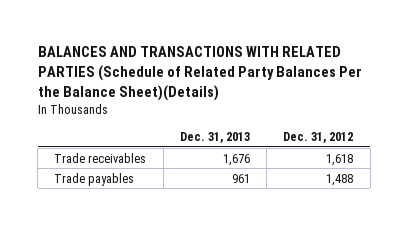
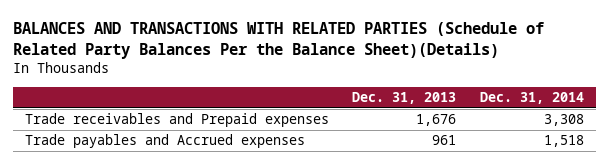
[283,132,354,144] Dec. 31, 2012 -> none
none -> [480,92,585,105] Dec. 31, 2014
[54,152,147,163] Trade receivables -> [24,113,329,128] Trade receivables and Prepaid expenses
[54,172,135,186] Trade payables -> [24,134,305,149] Trade payables and Accrued expenses

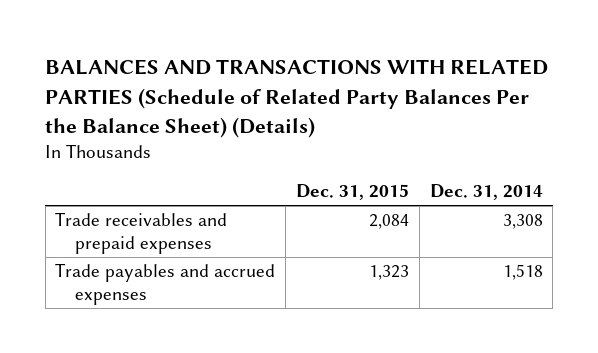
[12,21,544,60] BALANCES AND TRANSACTIONS WITH RELATED PARTIES (Schedule of Related Party Balances Per the Balance Sheet)(Details) -> [45,59,549,138] BALANCES AND TRANSACTIONS WITH RELATED PARTIES (Schedule of Related Party Balances Per the Balance Sheet) (Details)
[352,92,457,105] Dec. 31, 2013 -> none
none -> [295,184,409,201] Dec. 31, 2015
[24,113,329,128] Trade receivables and Prepaid expenses -> [55,212,228,255] Trade receivables and prepaid expenses
[24,134,305,149] Trade payables and Accrued expenses -> [55,263,276,306] Trade payables and accrued expenses

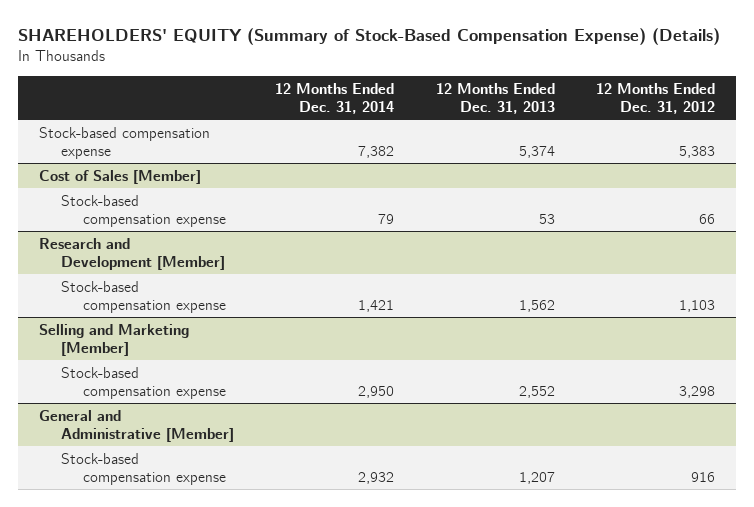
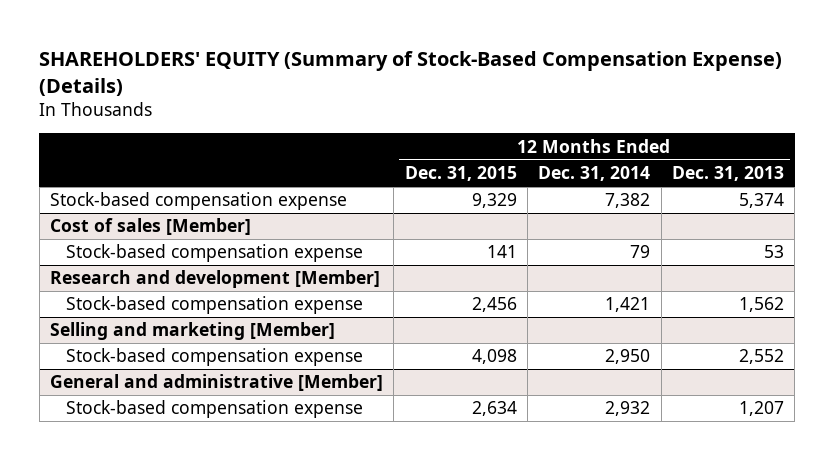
[596,82,716,114] 12 Months Ended Dec. 31, 2012 -> none
none -> [404,166,517,182] Dec. 31, 2015
[38,169,201,184] Cost of Sales [Member] -> [49,218,251,236] Cost of sales [Member]
[38,237,225,270] Research and Development [Member] -> [49,270,380,289] Research and development [Member]
[38,323,189,356] Selling and Marketing [Member] -> [49,322,335,341] Selling and marketing [Member]
[38,409,234,442] General and Administrative [Member] -> [49,374,383,392] General and administrative [Member]

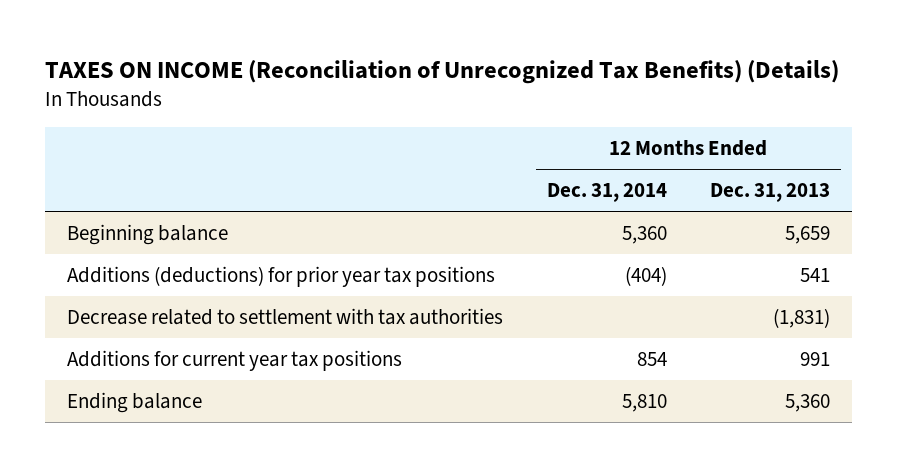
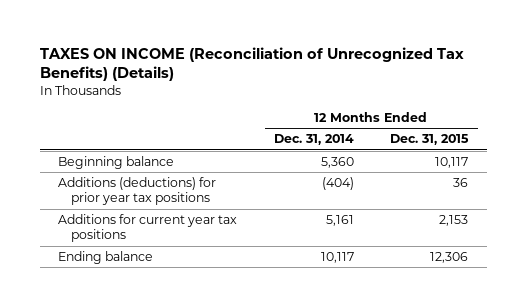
[710,183,831,203] Dec. 31, 2013 -> none
none -> [390,134,470,146] Dec. 31, 2015
[66,307,503,325] Decrease related to settlement with tax authorities -> none
[636,351,667,366] 854 -> [325,214,354,226] 5,161
[621,393,667,412] 5,810 -> [320,251,354,263] 10,117

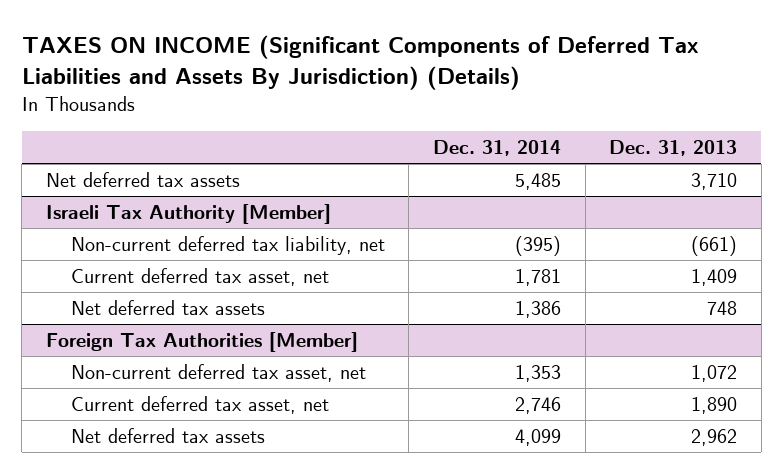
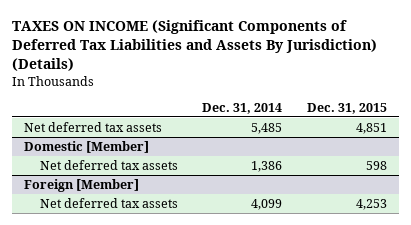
[609,139,738,156] Dec. 31, 2013 -> none
none -> [306,103,387,115] Dec. 31, 2015
[70,236,385,256] Non-current deferred tax liability, net -> none
[70,268,329,287] Current deferred tax asset, net -> none
[45,204,331,225] Israeli Tax Authority [Member] -> [24,140,150,153] Domestic [Member]
[70,364,366,383] Non-current deferred tax asset, net -> none
[70,396,329,415] Current deferred tax asset, net -> none
[45,332,358,353] Foreign Tax Authorities [Member] -> [24,178,140,192] Foreign [Member]

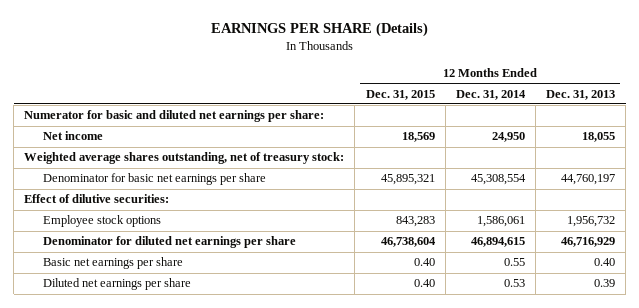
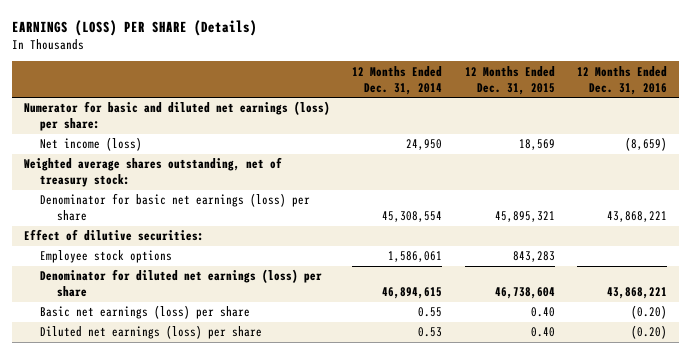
[210,22,428,38] EARNINGS PER SHARE (Details) -> [12,19,258,36] EARNINGS (LOSS) PER SHARE (Details)
[545,89,615,100] Dec. 31, 2013 -> none
none -> [577,65,668,95] 12 Months Ended Dec. 31, 2016
[24,110,325,123] Numerator for basic and diluted net earnings per share: -> [23,101,330,132] Numerator for basic and diluted net earnings (loss) per share:
[42,131,103,141] Net income -> [40,137,143,152] Net income (loss)
[42,173,266,186] Denominator for basic net earnings per share -> [40,193,311,222] Denominator for basic net earnings (loss) per share
[42,236,296,249] Denominator for diluted net earnings per share -> [40,269,323,298] Denominator for diluted net earnings (loss) per share
[42,257,183,270] Basic net earnings per share -> [40,305,251,320] Basic net earnings (loss) per share
[42,278,191,291] Diluted net earnings per share -> [40,325,263,340] Diluted net earnings (loss) per share

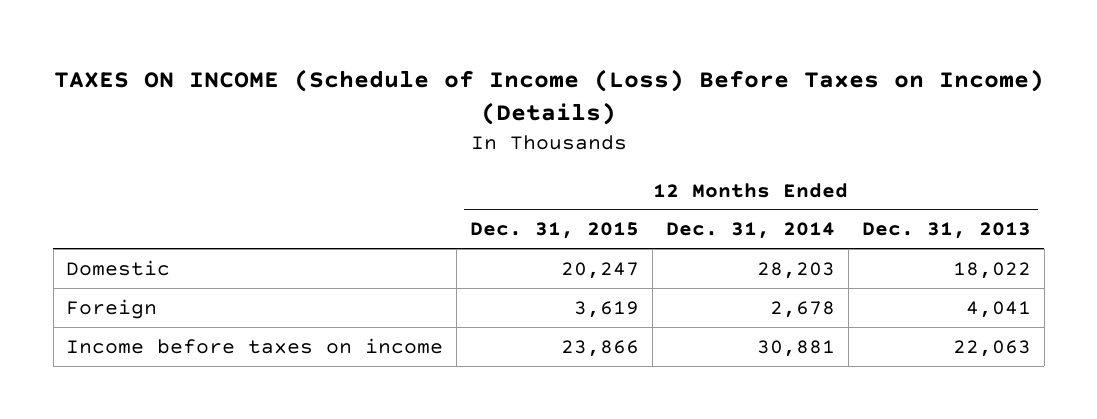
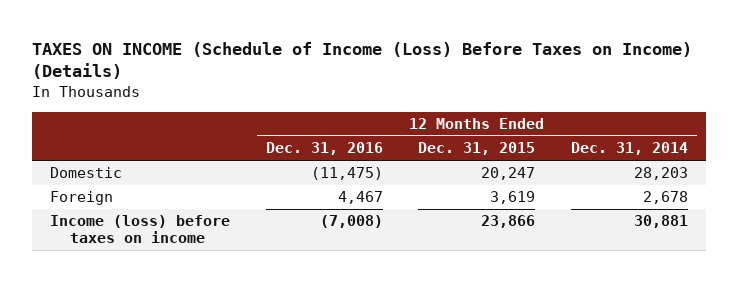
[861,222,1031,240] Dec. 31, 2013 -> none
none -> [265,142,383,156] Dec. 31, 2016
[66,337,444,354] Income before taxes on income -> [49,215,230,244] Income (loss) before taxes on income

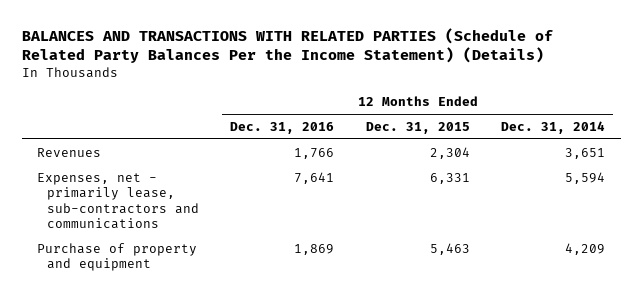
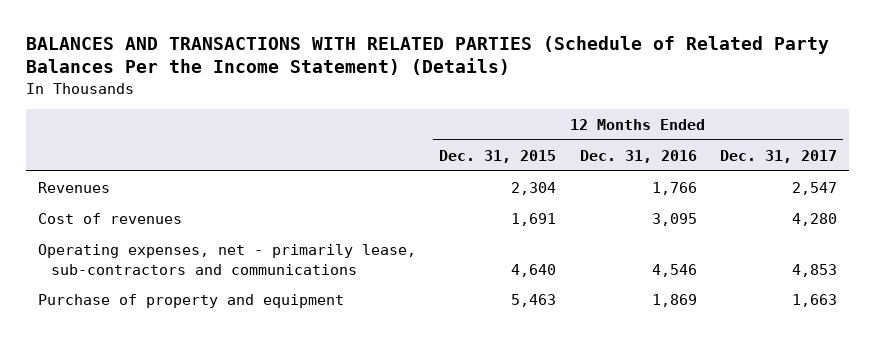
[501,120,606,134] Dec. 31, 2014 -> none
none -> [720,149,838,163] Dec. 31, 2017
none -> [37,212,182,224] Cost of revenues
[37,172,199,230] Expenses, net - primarily lease, sub-contractors and communications -> [37,243,416,275] Operating expenses, net - primarily lease, sub-contractors and communications
[294,171,335,184] 7,641 -> [651,263,697,277] 4,546
[429,172,470,184] 6,331 -> [511,263,557,277] 4,640

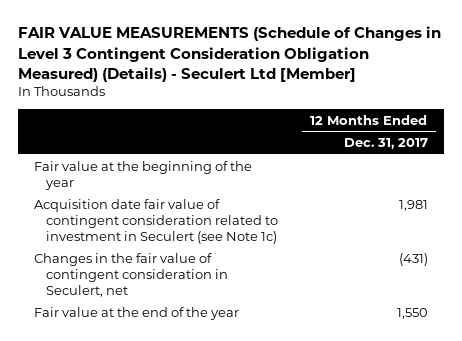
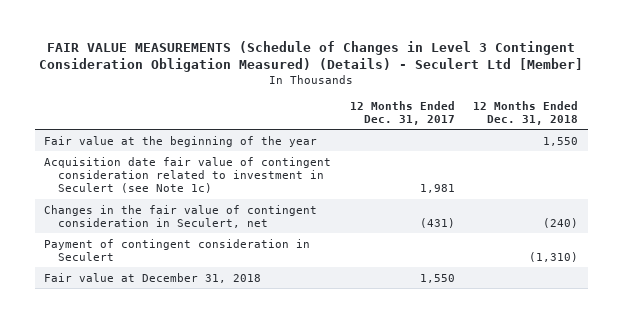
none -> [473,100,579,125] 12 Months Ended Dec. 31, 2018
none -> [44,238,311,261] Payment of contingent consideration in Seculert
[34,306,240,320] Fair value at the end of the year -> [44,272,262,283] Fair value at December 31, 2018

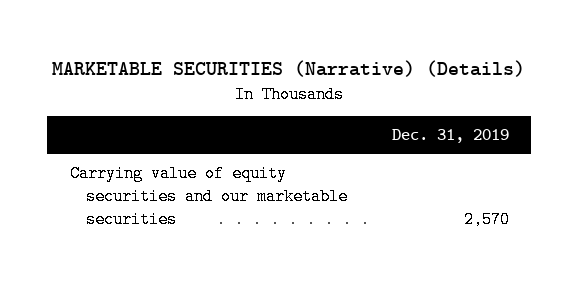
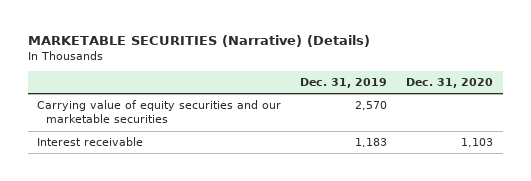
none -> [406,78,494,89] Dec. 31, 2020
none -> [37,137,144,147] Interest receivable

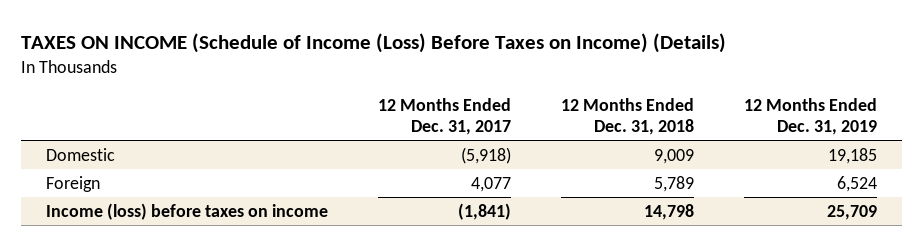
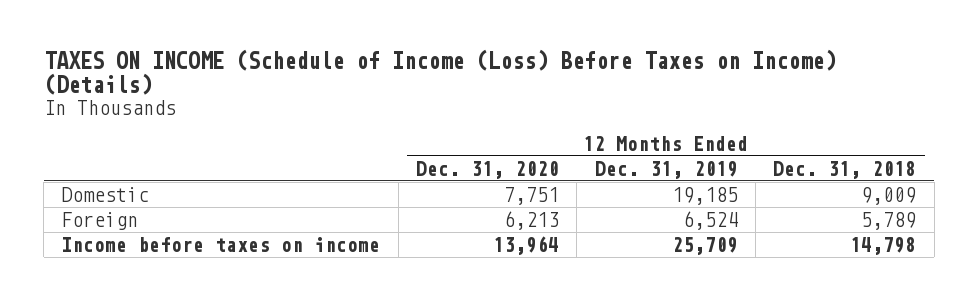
[378,97,512,136] 12 Months Ended Dec. 31, 2017 -> none
none -> [416,160,560,179] Dec. 31, 2020
[46,202,329,220] Income (loss) before taxes on income -> [61,236,381,252] Income before taxes on income

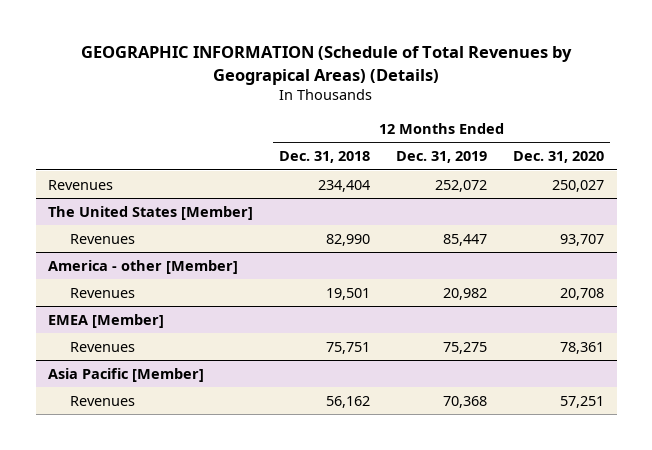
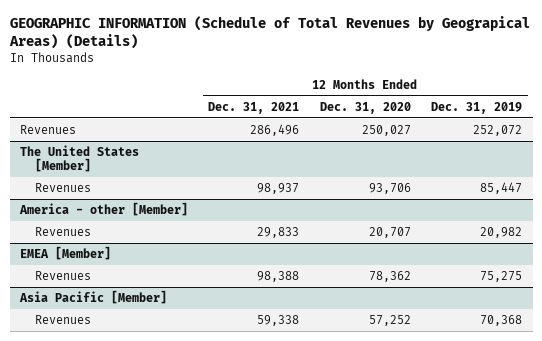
[279,151,371,164] Dec. 31, 2018 -> none
none -> [208,101,300,114] Dec. 31, 2021
[559,233,604,246] 93,707 -> [368,183,411,195] 93,706
[559,287,604,300] 20,708 -> [368,227,411,239] 20,707
[559,341,604,354] 78,361 -> [368,271,411,283] 78,362
[559,395,604,408] 57,251 -> [368,315,411,327] 57,252

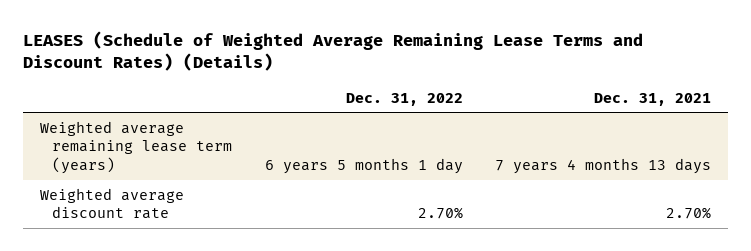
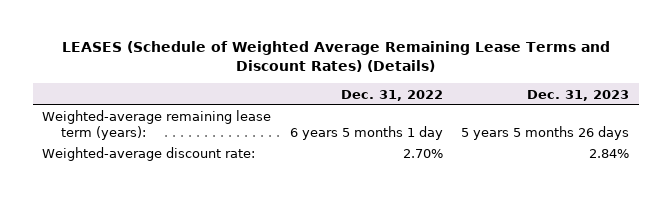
[594,92,712,106] Dec. 31, 2021 -> none
none -> [527,89,630,101] Dec. 31, 2023
[39,120,233,174] Weighted average remaining lease term (years) -> [42,110,272,141] Weighted-average remaining lease term (years):
[39,187,184,220] Weighted average discount rate -> [42,147,256,162] Weighted-average discount rate:

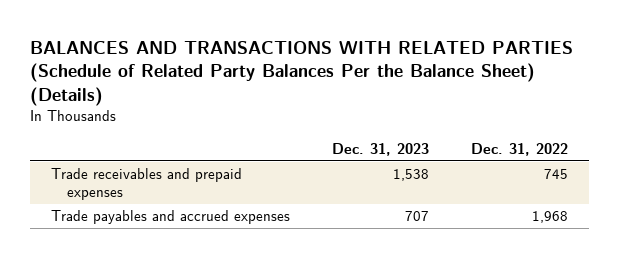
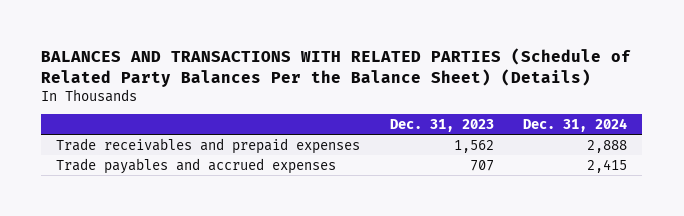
[471,142,569,156] Dec. 31, 2022 -> none
none -> [523,118,628,133] Dec. 31, 2024
[393,169,430,182] 1,538 -> [453,139,494,153] 1,562

